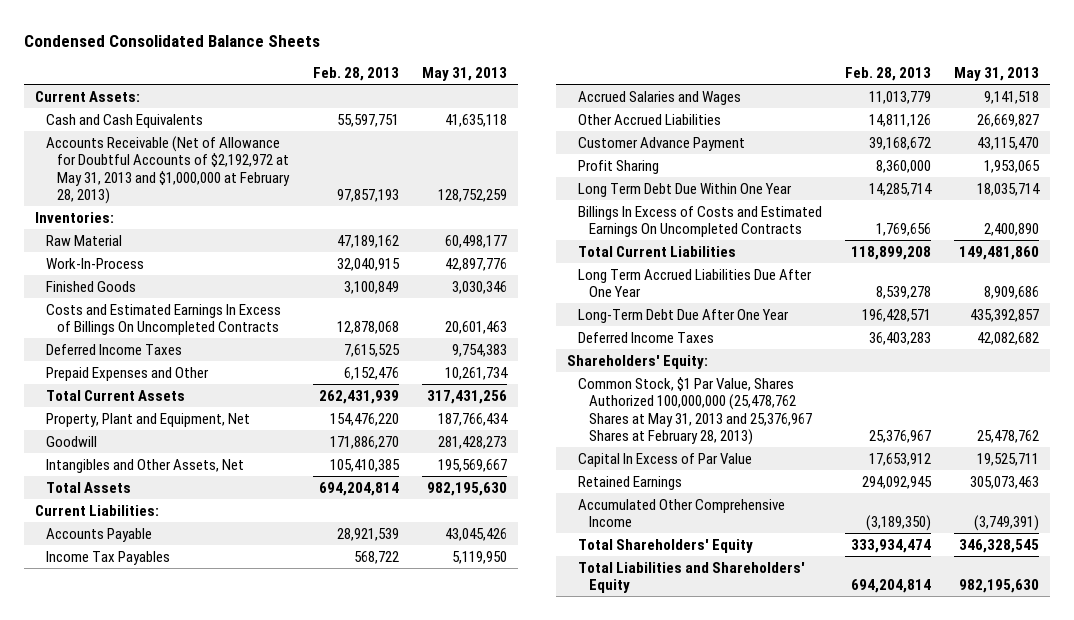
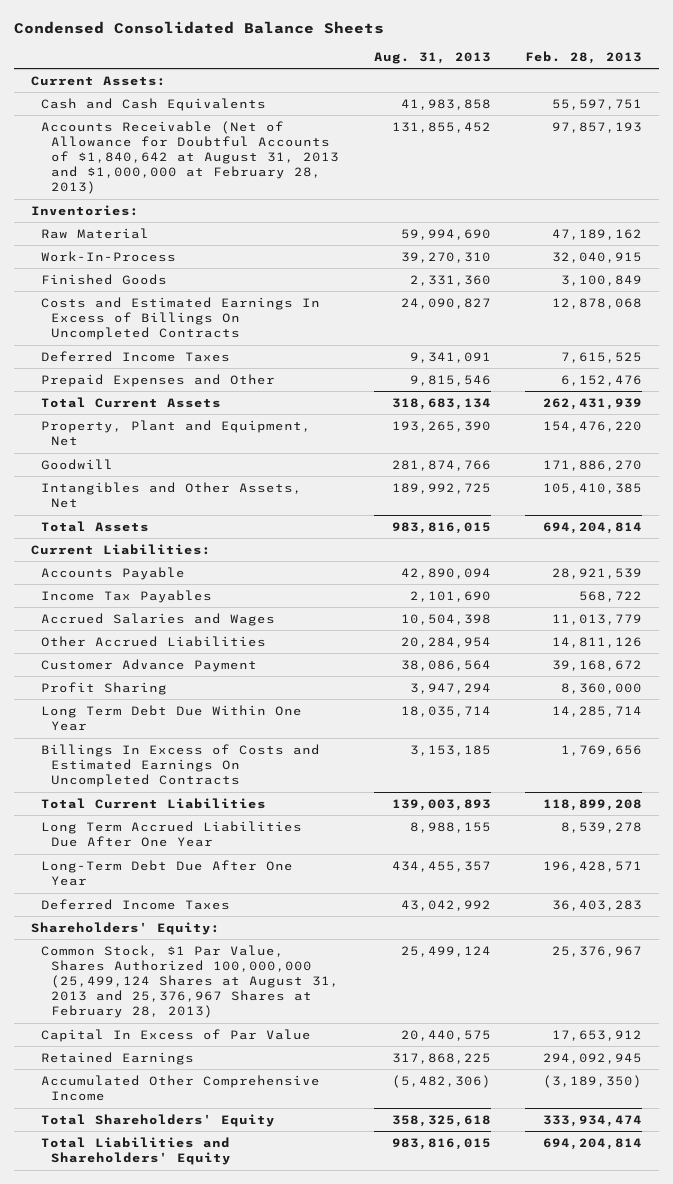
[421,67,507,82] May 31, 2013 -> none
none -> [373,51,491,64] Aug. 31, 2013
[46,135,291,205] Accounts Receivable (Net of Allowance for Doubtful Accounts of $2,192,972 at May 31, 2013 and $1,000,000 at February 28, 2013) -> [41,120,340,195] Accounts Receivable (Net of Allowance for Doubtful Accounts of $1,840,642 at August 31, 2013 and $1,000,000 at February 28, 2013)
[578,376,813,446] Common Stock, $1 Par Value, Shares Authorized 100,000,000 (25,478,762 Shares at May 31, 2013 and 25,376,967 Shares at February 28, 2013) -> [41,944,340,1019] Common Stock, $1 Par Value, Shares Authorized 100,000,000 (25,499,124 Shares at August 31, 2013 and 25,376,967 Shares at February 28, 2013)

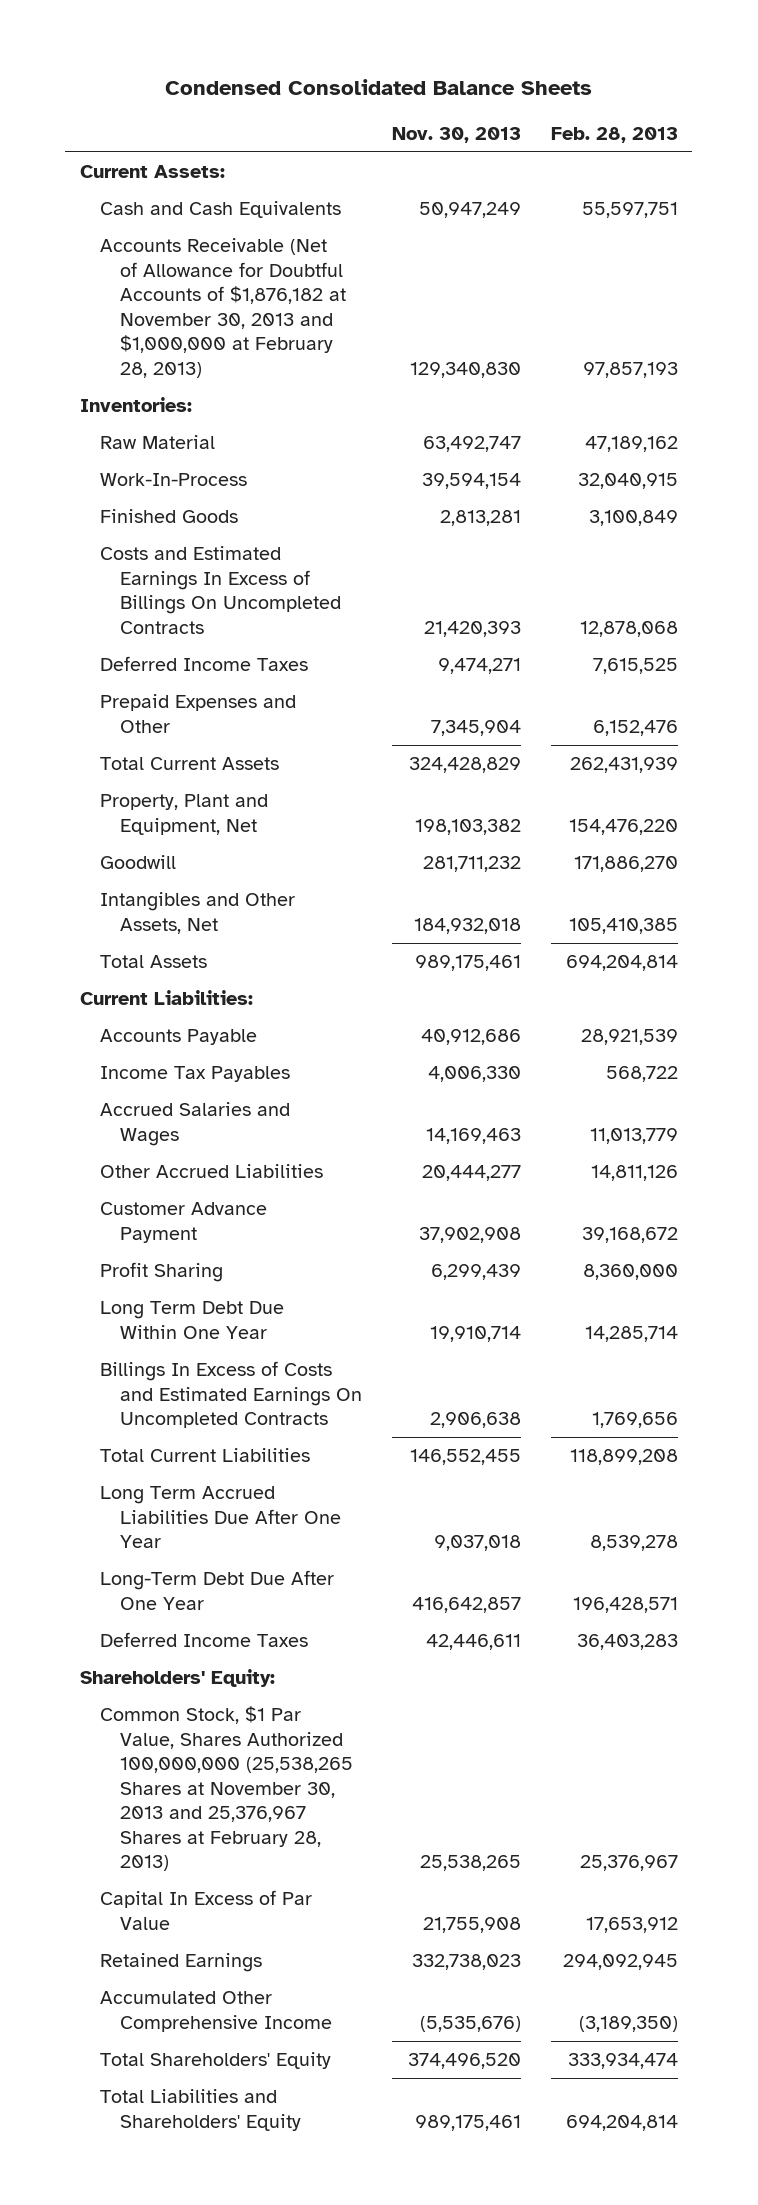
[373,51,491,64] Aug. 31, 2013 -> none
none -> [391,126,521,143] Nov. 30, 2013
[41,120,340,195] Accounts Receivable (Net of Allowance for Doubtful Accounts of $1,840,642 at August 31, 2013 and $1,000,000 at February 28, 2013) -> [100,238,347,378] Accounts Receivable (Net of Allowance for Doubtful Accounts of $1,876,182 at November 30, 2013 and $1,000,000 at February 28, 2013)
[41,944,340,1019] Common Stock, $1 Par Value, Shares Authorized 100,000,000 (25,499,124 Shares at August 31, 2013 and 25,376,967 Shares at February 28, 2013) -> [100,1706,354,1872] Common Stock, $1 Par Value, Shares Authorized 100,000,000 (25,538,265 Shares at November 30, 2013 and 25,376,967 Shares at February 28, 2013)

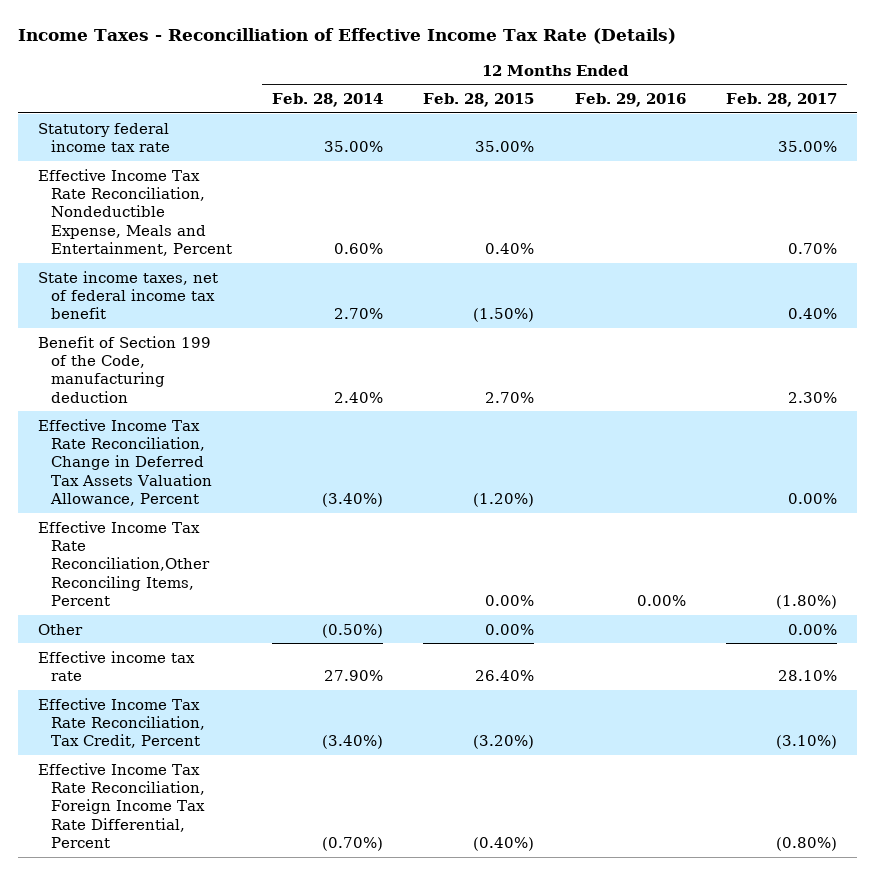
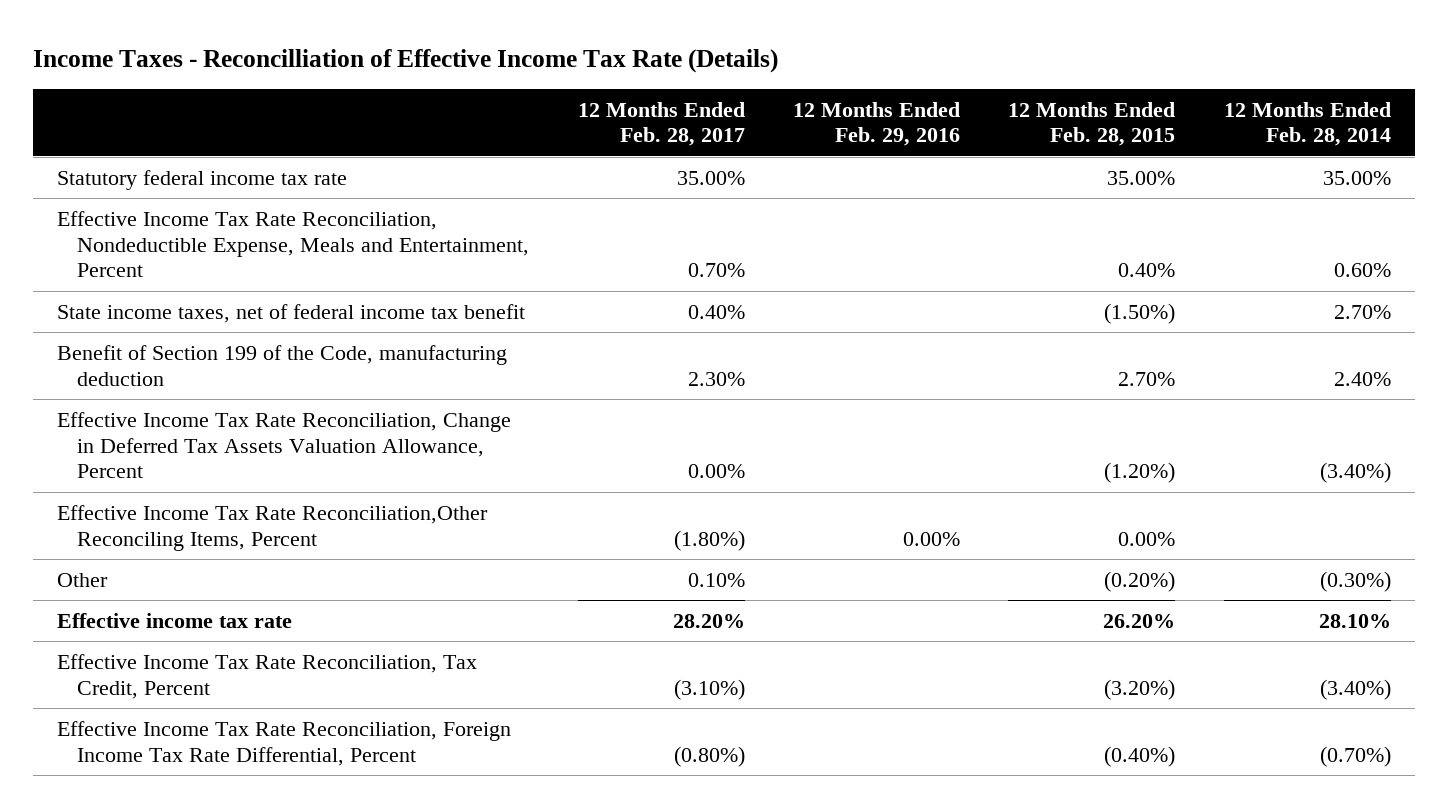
[322,623,384,638] (0.50%) -> [1319,570,1391,592] (0.30%)
[485,623,535,635] 0.00% -> [1104,570,1176,592] (0.20%)
[787,623,837,635] 0.00% -> [687,572,745,587] 0.10%
[324,669,384,681] 27.90% -> [1318,613,1391,628] 28.10%
[475,669,535,681] 26.40% -> [1103,613,1176,628] 26.20%
[777,669,837,681] 28.10% -> [672,613,745,628] 28.20%

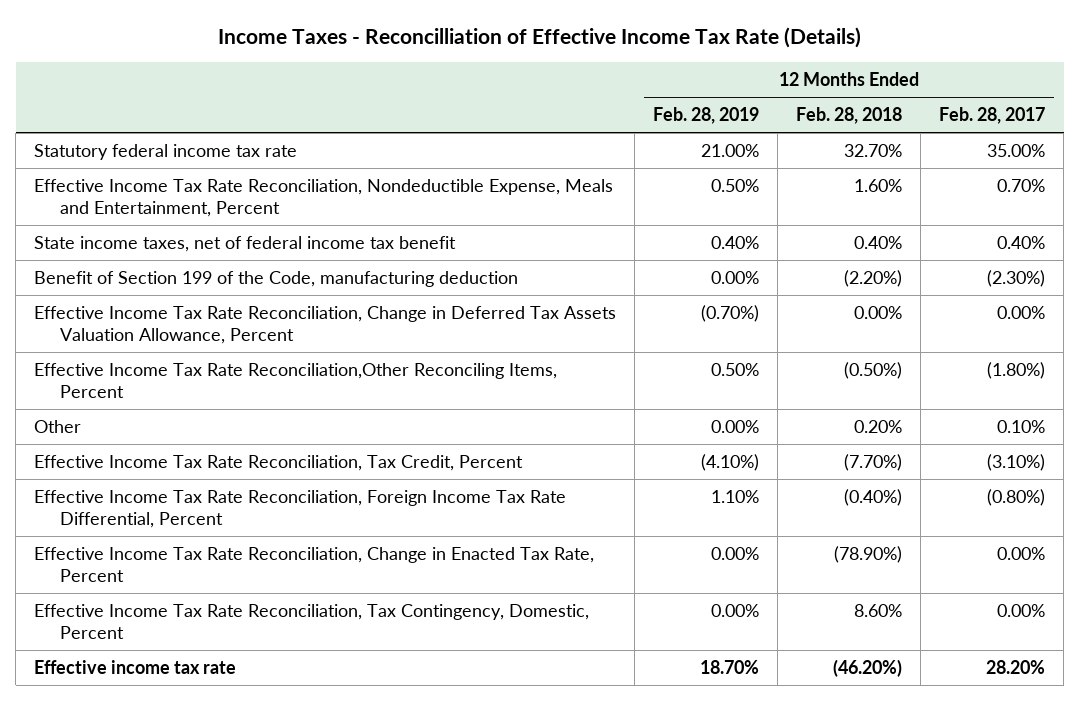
[793,101,961,147] 12 Months Ended Feb. 29, 2016 -> none
[1008,101,1176,147] 12 Months Ended Feb. 28, 2015 -> none
[1223,101,1391,147] 12 Months Ended Feb. 28, 2014 -> none
none -> [653,107,760,125] Feb. 28, 2019
none -> [796,107,903,125] Feb. 28, 2018
[687,371,745,386] 2.30% -> [987,270,1046,288] (2.30%)
none -> [34,547,595,583] Effective Income Tax Rate Reconciliation, Change in Enacted Tax Rate, Percent
none -> [34,604,590,640] Effective Income Tax Rate Reconciliation, Tax Contingency, Domestic, Percent
[56,612,292,628] Effective income tax rate -> [34,660,237,675] Effective income tax rate

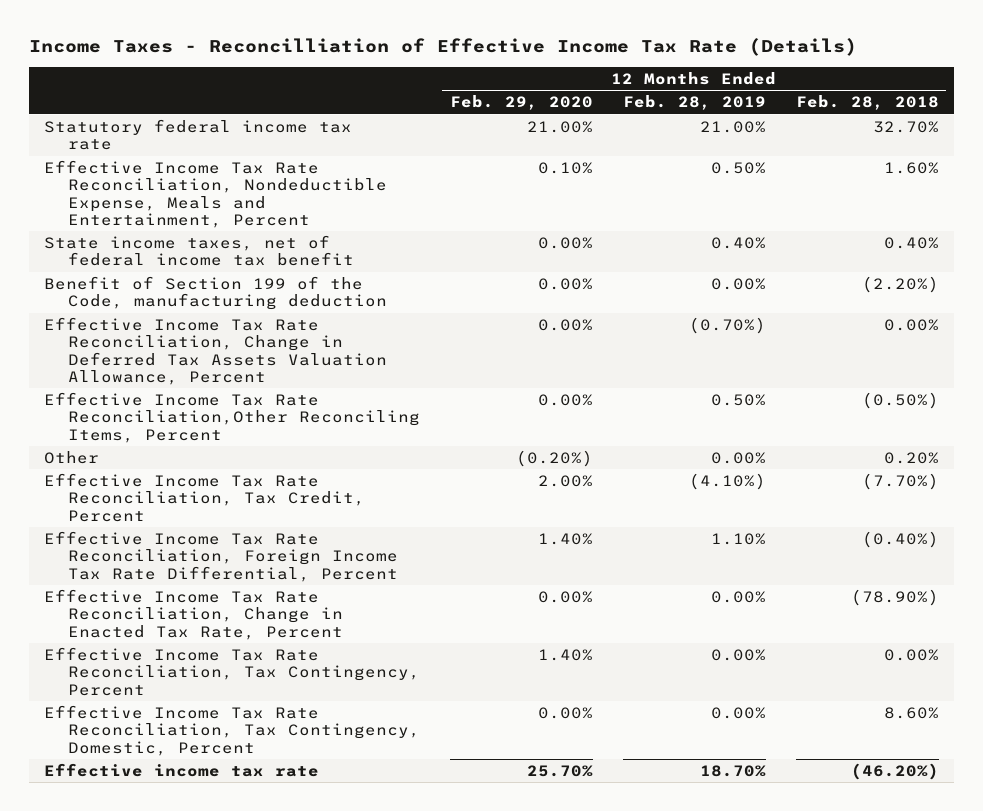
[939,107,1046,125] Feb. 28, 2017 -> none
none -> [449,95,593,111] Feb. 29, 2020
none -> [44,646,420,696] Effective Income Tax Rate Reconciliation, Tax Contingency, Percent

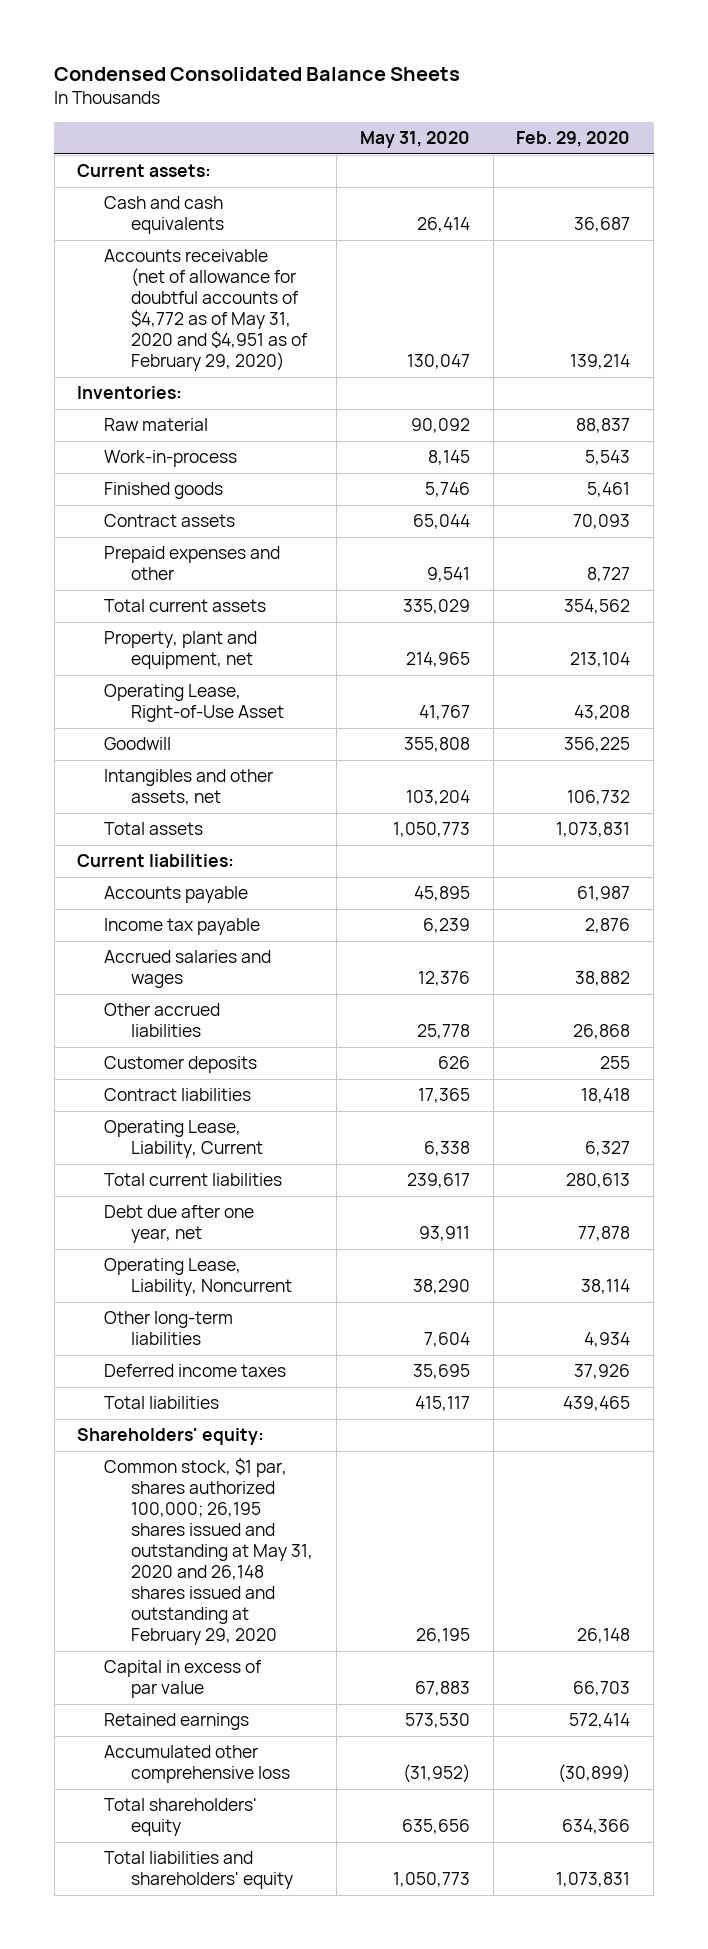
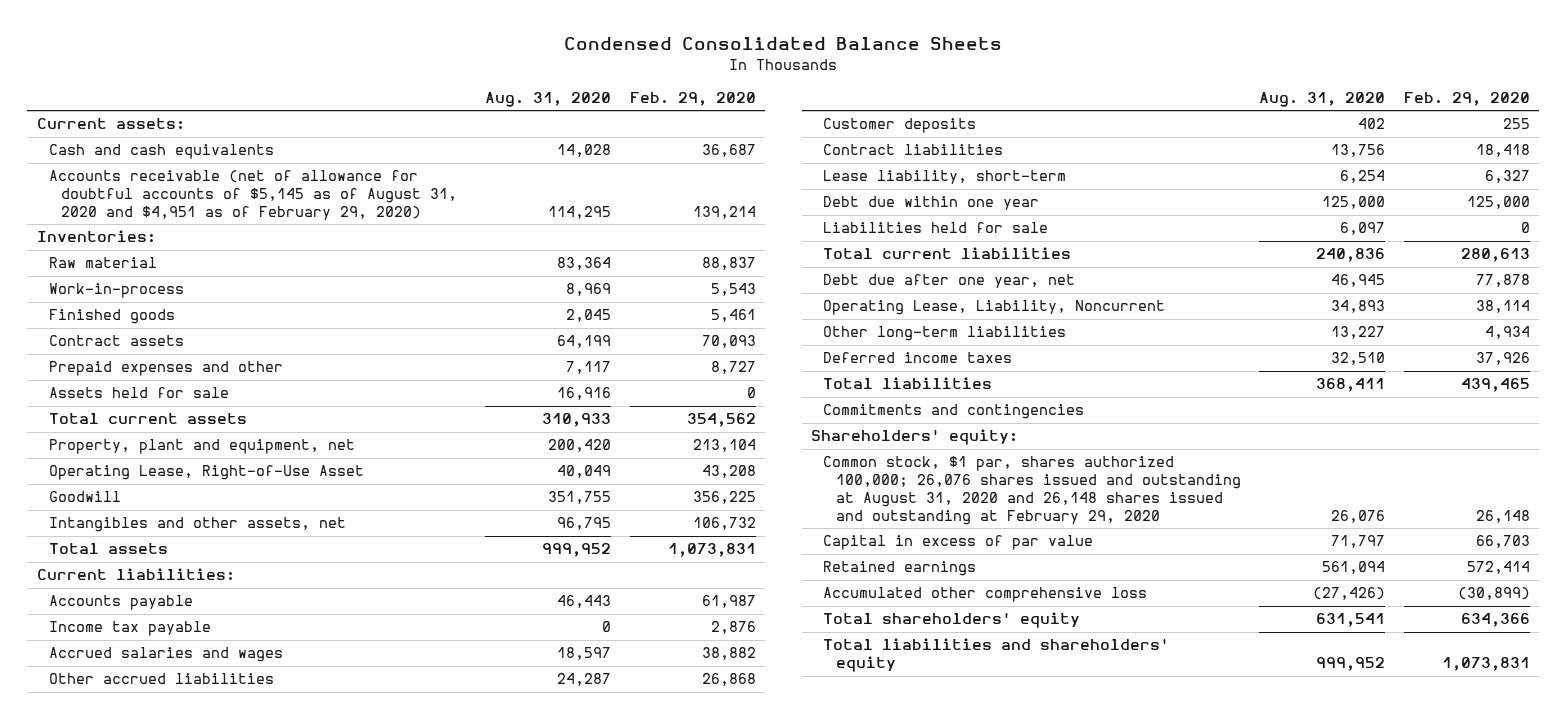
[359,131,470,149] May 31, 2020 -> none
none -> [484,92,611,108] Aug. 31, 2020
[104,249,309,371] Accounts receivable (net of allowance for doubtful accounts of $4,772 as of May 31, 2020 and $4,951 as of February 29, 2020) -> [48,170,458,221] Accounts receivable (net of allowance for doubtful accounts of $5,145 as of August 31, 2020 and $4,951 as of February 29, 2020)
none -> [48,387,229,399] Assets held for sale
[104,1120,264,1159] Operating Lease, Liability, Current -> [823,170,1067,185] Lease liability, short-term
none -> [823,196,1040,211] Debt due within one year
none -> [823,222,1049,234] Liabilities held for sale
none -> [823,404,1085,420] Commitments and contingencies
[104,1458,314,1645] Common stock, $1 par, shares authorized 100,000; 26,195 shares issued and outstanding at May 31, 2020 and 26,148 shares issued and outstanding at February 29, 2020 -> [823,456,1241,526] Common stock, $1 par, shares authorized 100,000; 26,076 shares issued and outstanding at August 31, 2020 and 26,148 shares issued and outstanding at February 29, 2020

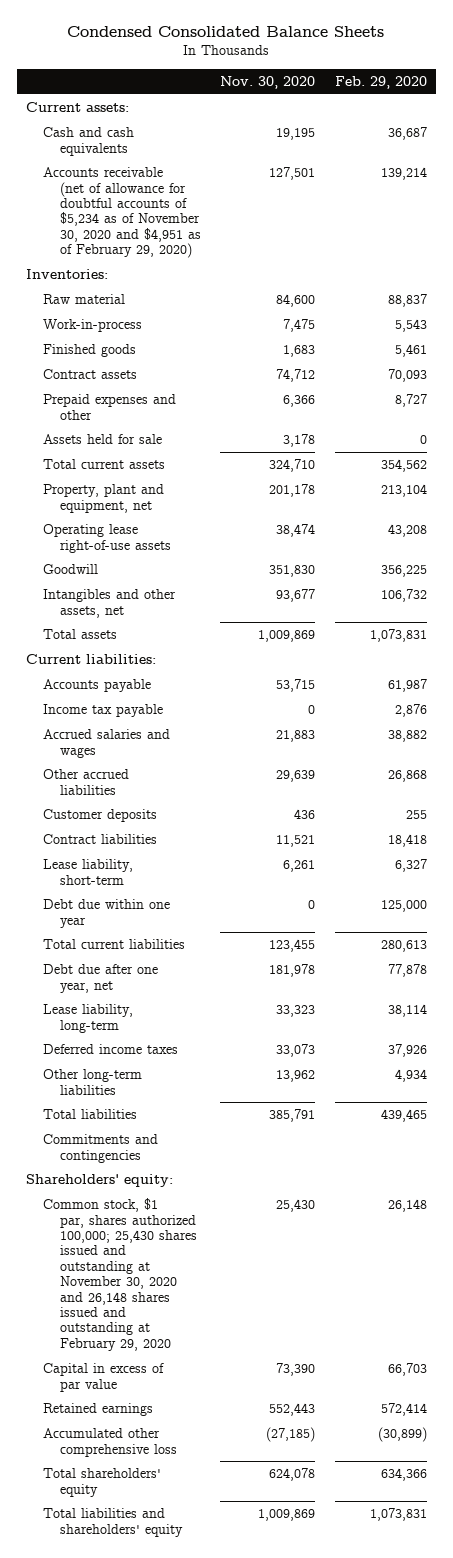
[484,92,611,108] Aug. 31, 2020 -> none
none -> [220,75,316,89] Nov. 30, 2020
[48,170,458,221] Accounts receivable (net of allowance for doubtful accounts of $5,145 as of August 31, 2020 and $4,951 as of February 29, 2020) -> [43,167,202,259] Accounts receivable (net of allowance for doubtful accounts of $5,234 as of November 30, 2020 and $4,951 as of February 29, 2020)
[48,465,364,481] Operating Lease, Right-of-Use Asset -> [43,524,172,553] Operating lease right-of-use assets
[823,222,1049,234] Liabilities held for sale -> none
[823,300,1166,316] Operating Lease, Liability, Noncurrent -> [43,1004,134,1033] Lease liability, long-term
[823,326,1067,342] Other long-term liabilities -> [43,1069,143,1095] Other long-term liabilities
[823,456,1241,526] Common stock, $1 par, shares authorized 100,000; 26,076 shares issued and outstanding at August 31, 2020 and 26,148 shares issued and outstanding at February 29, 2020 -> [43,1198,198,1351] Common stock, $1 par, shares authorized 100,000; 25,430 shares issued and outstanding at November 30, 2020 and 26,148 shares issued and outstanding at February 29, 2020

